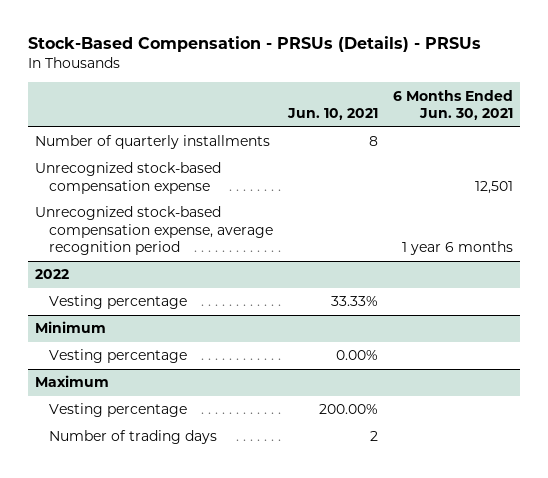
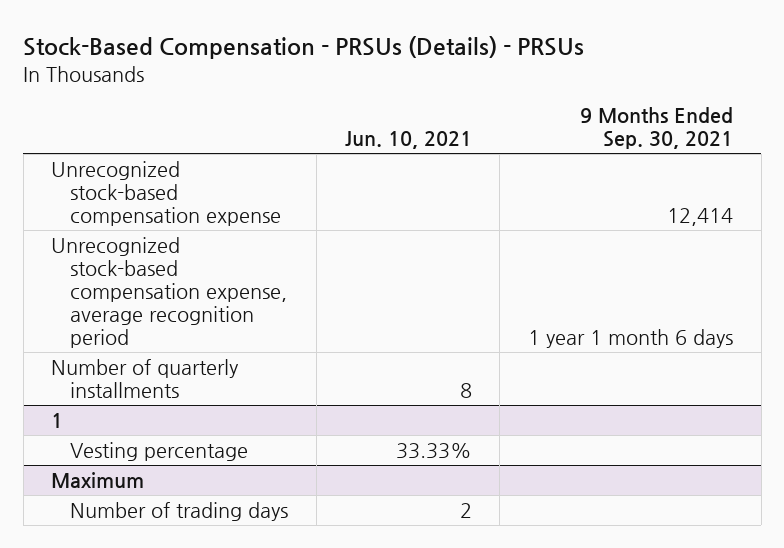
[392,89,513,120] 6 Months Ended Jun. 30, 2021 -> none
none -> [580,107,734,150] 9 Months Ended Sep. 30, 2021
[35,135,271,150] Number of quarterly installments -> [51,358,240,398] Number of quarterly installments
[35,269,70,280] 2022 -> [51,412,64,428] 1
[35,321,107,334] Minimum -> none
[49,349,188,364] Vesting percentage -> none
[49,403,188,418] Vesting percentage -> none

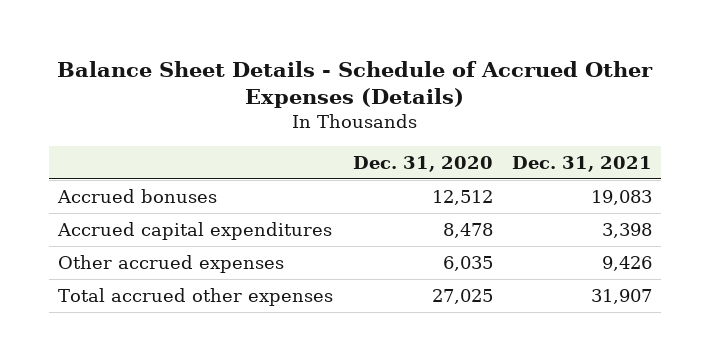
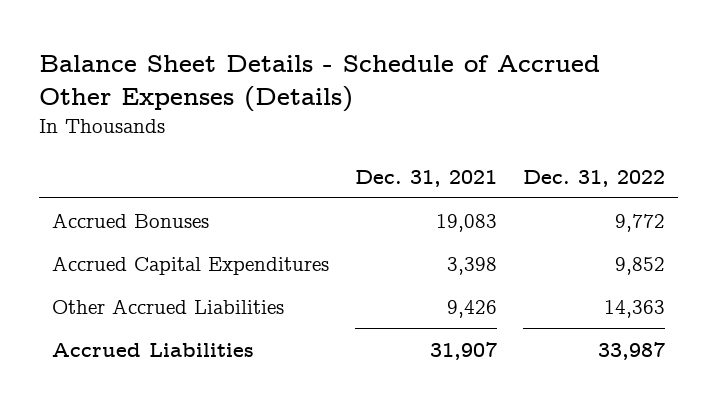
[352,156,493,173] Dec. 31, 2020 -> none
none -> [523,169,666,187] Dec. 31, 2022
[57,188,218,203] Accrued bonuses -> [52,212,210,228] Accrued Bonuses
[57,221,333,240] Accrued capital expenditures -> [52,255,330,275] Accrued Capital Expenditures
[58,254,285,273] Other accrued expenses -> [52,298,285,314] Other Accrued Liabilities
[58,287,334,306] Total accrued other expenses -> [52,342,255,357] Accrued Liabilities

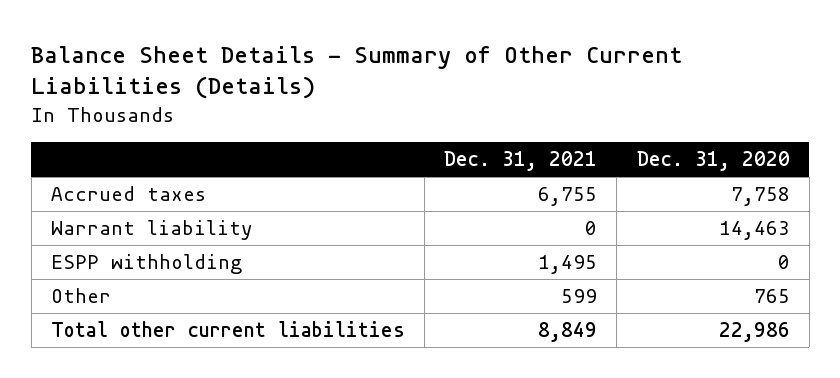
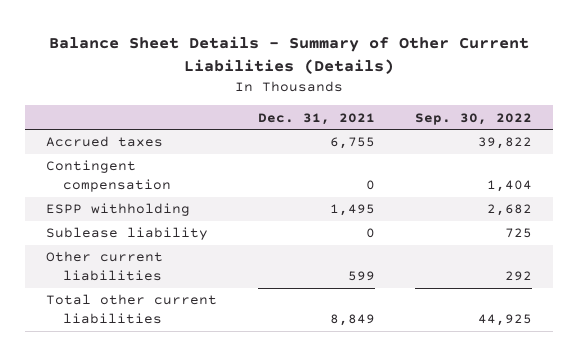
[636,151,790,172] Dec. 31, 2020 -> none
none -> [415,112,533,125] Sep. 30, 2022
[50,219,253,240] Warrant liability -> none
none -> [45,160,171,193] Contingent compensation
none -> [45,227,208,241] Sublease liability
[50,287,111,303] Other -> [45,251,163,282] Other current liabilities

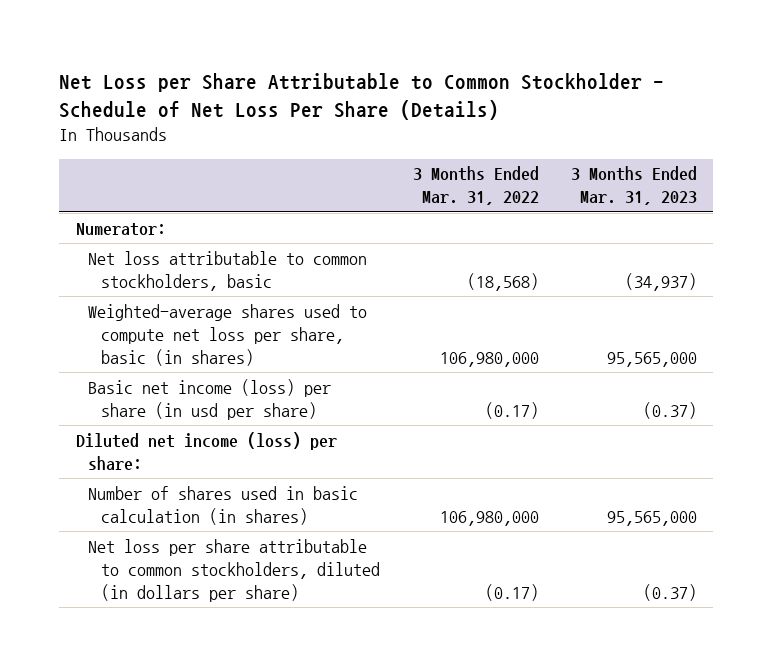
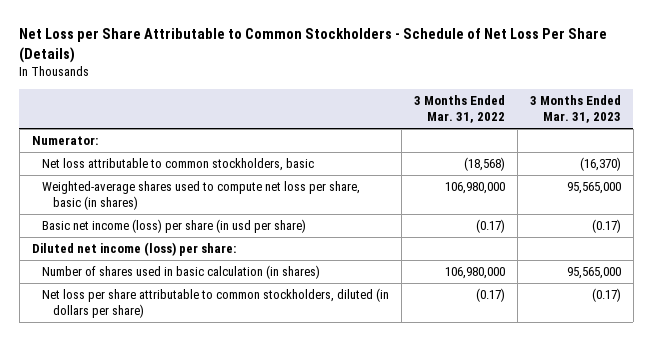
[59,72,665,120] Net Loss per Share Attributable to Common Stockholder - Schedule of Net Loss Per Share (Details) -> [19,28,608,63] Net Loss per Share Attributable to Common Stockholders - Schedule of Net Loss Per Share (Details)
[624,272,697,291] (34,937) -> [579,156,621,171] (16,370)
[642,401,697,419] (0.37) -> [591,218,621,233] (0.17)
[642,584,697,602] (0.37) -> [591,287,621,302] (0.17)

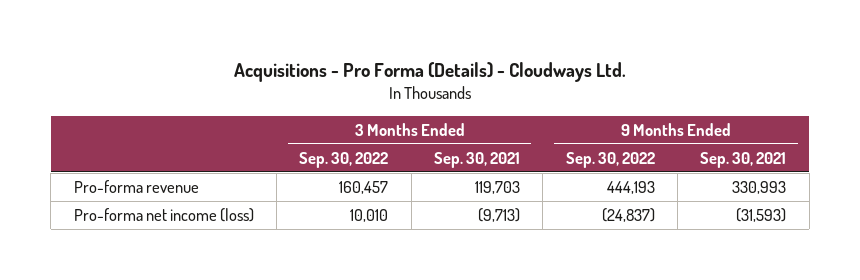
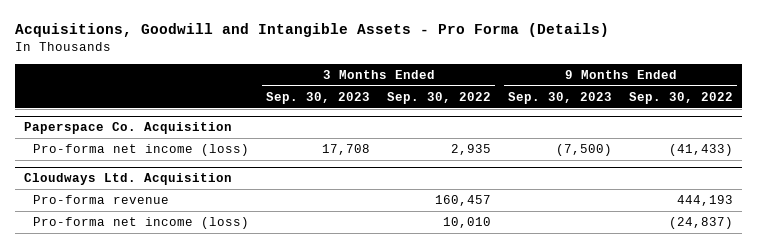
[233,61,626,82] Acquisitions - Pro Forma (Details) - Cloudways Ltd. -> [15,23,610,38] Acquisitions, Goodwill and Intangible Assets - Pro Forma (Details)
[433,151,520,168] Sep. 30, 2021 -> none
[700,151,787,168] Sep. 30, 2021 -> none
none -> [266,91,371,104] Sep. 30, 2023
none -> [508,91,613,104] Sep. 30, 2023
none -> [23,122,232,135] Paperspace Co. Acquisition
none -> [33,144,250,157] Pro-forma net income (loss)
none -> [23,173,232,186] Cloudways Ltd. Acquisition

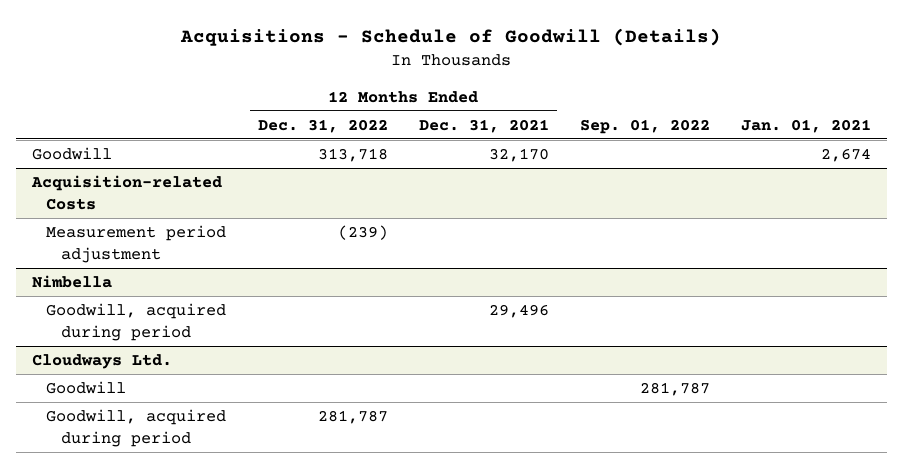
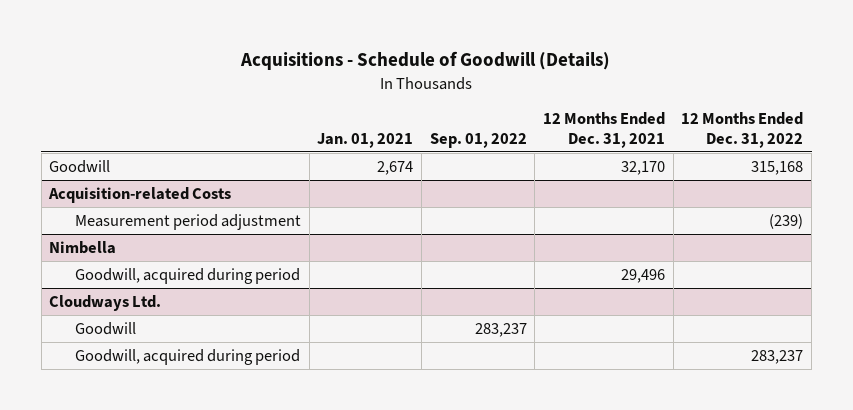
[317,148,388,163] 313,718 -> [751,160,804,175] 315,168
[640,382,711,397] 281,787 -> [474,322,527,337] 283,237
[317,410,388,425] 281,787 -> [751,349,804,364] 283,237

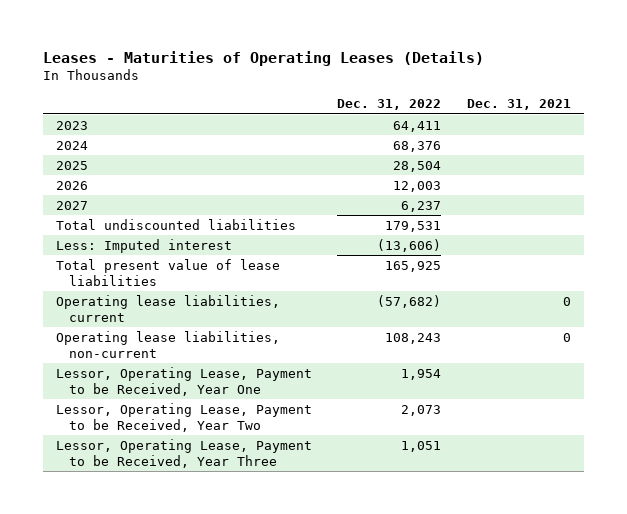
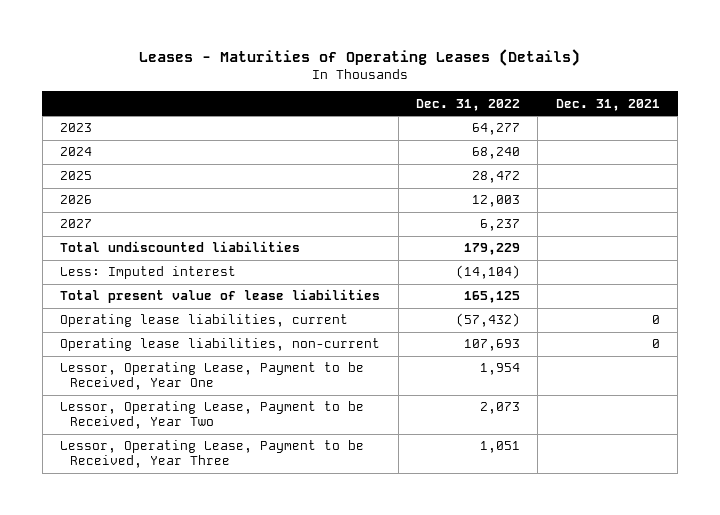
[393,120,442,132] 64,411 -> [471,123,520,136] 64,277
[393,140,442,152] 68,376 -> [471,147,520,160] 68,240
[393,160,442,172] 28,504 -> [471,171,520,184] 28,472
[385,220,442,232] 179,531 -> [463,243,520,256] 179,229
[377,238,442,252] (13,606) -> [455,265,520,280] (14,104)
[385,260,442,272] 165,925 -> [463,291,520,304] 165,125
[377,294,442,308] (57,682) -> [455,313,520,328] (57,432)
[385,332,442,344] 108,243 -> [463,339,520,352] 107,693

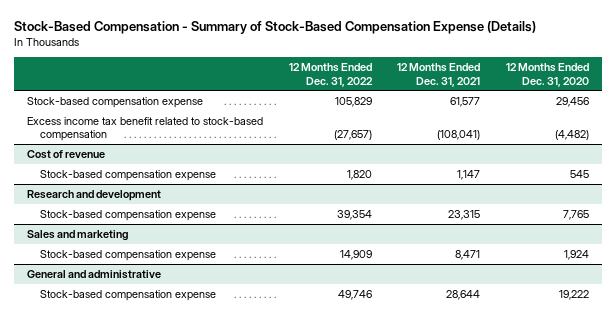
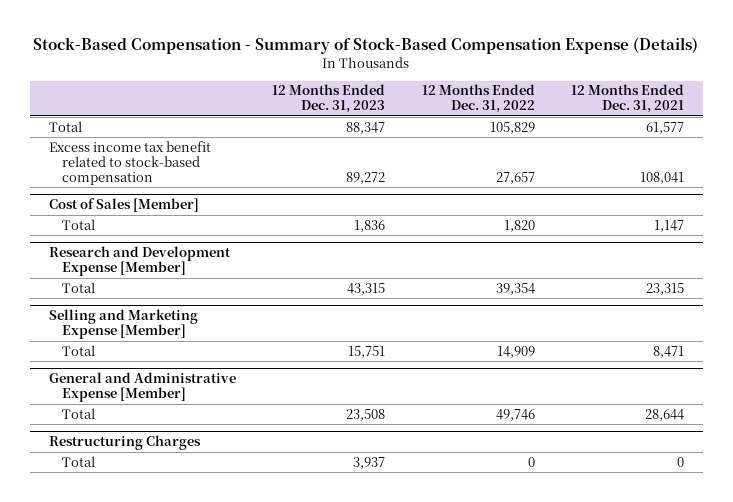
[506,63,590,87] 12 Months Ended Dec. 31, 2020 -> none
none -> [272,84,386,114] 12 Months Ended Dec. 31, 2023
[26,96,203,108] Stock-based compensation expense -> [48,120,82,132] Total
[333,130,372,141] (27,657) -> [495,171,535,184] 27,657
[437,130,481,141] (108,041) -> [640,171,685,184] 108,041
[26,149,105,159] Cost of revenue -> [48,198,199,213] Cost of Sales [Member]
[40,169,217,181] Stock-based compensation expense -> [62,218,96,230] Total
[26,189,161,201] Research and development -> [48,246,231,277] Research and Development Expense [Member]
[40,209,217,221] Stock-based compensation expense -> [62,281,96,293] Total
[26,229,128,241] Sales and marketing -> [48,309,198,340] Selling and Marketing Expense [Member]
[40,249,217,261] Stock-based compensation expense -> [62,344,96,356] Total
[26,269,161,279] General and administrative -> [48,372,236,403] General and Administrative Expense [Member]
[40,289,217,301] Stock-based compensation expense -> [62,407,96,419] Total
none -> [48,435,201,451] Restructuring Charges
none -> [62,455,96,467] Total

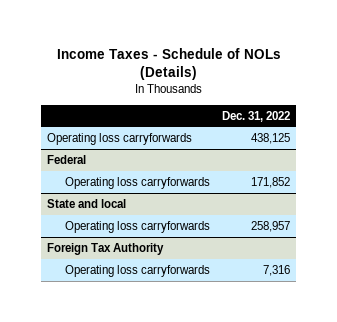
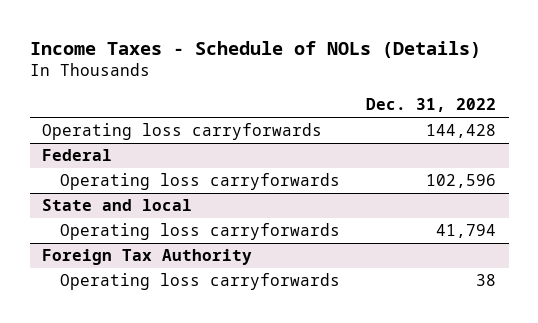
[251,132,291,144] 438,125 -> [426,124,497,139] 144,428
[251,176,291,188] 171,852 -> [426,174,497,189] 102,596
[251,220,291,232] 258,957 -> [436,224,497,239] 41,794
[263,264,291,276] 7,316 -> [476,274,497,287] 38

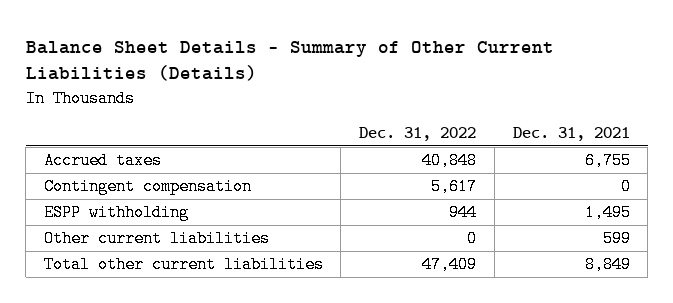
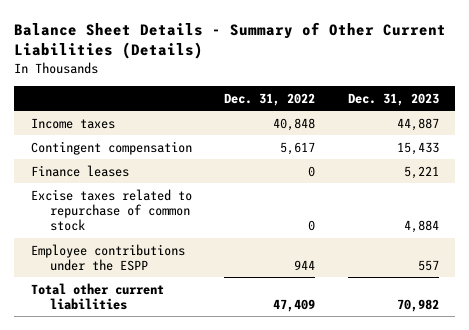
[512,127,630,142] Dec. 31, 2021 -> none
none -> [347,92,439,106] Dec. 31, 2023
[43,152,162,170] Accrued taxes -> [30,117,115,129] Income taxes
[43,230,270,248] Other current liabilities -> none
none -> [30,164,129,177] Finance leases
none -> [30,188,192,232] Excise taxes related to repurchase of common stock
[43,204,189,222] ESPP withholding -> [30,243,185,272] Employee contributions under the ESPP

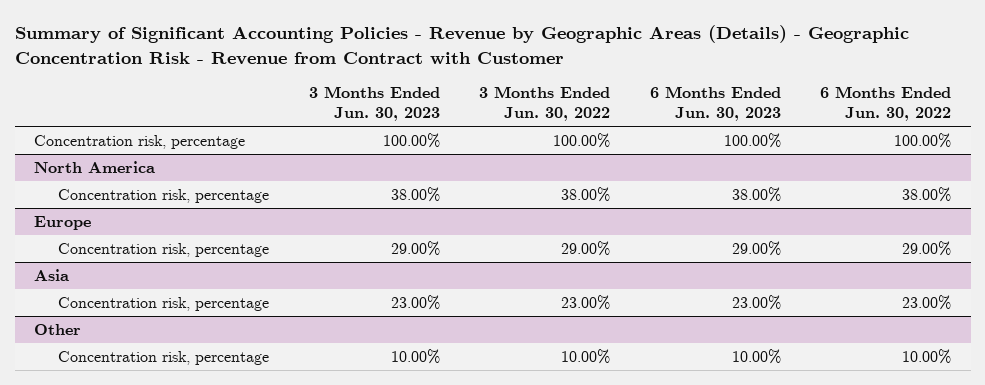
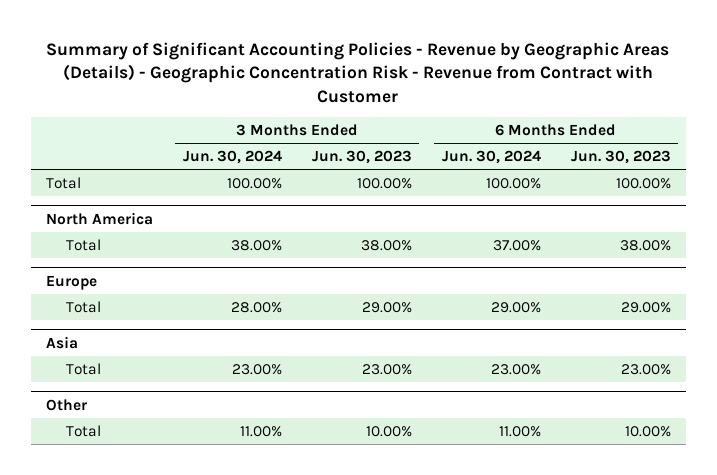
[479,86,611,122] 3 Months Ended Jun. 30, 2022 -> none
[820,86,952,122] 6 Months Ended Jun. 30, 2022 -> none
none -> [182,149,282,164] Jun. 30, 2024
none -> [441,149,541,164] Jun. 30, 2024
[34,134,246,149] Concentration risk, percentage -> [45,176,81,189] Total
[58,188,270,203] Concentration risk, percentage -> [66,238,102,251] Total
[58,242,270,257] Concentration risk, percentage -> [66,300,102,313] Total
[58,296,270,311] Concentration risk, percentage -> [66,362,102,375] Total
[58,350,270,365] Concentration risk, percentage -> [66,424,102,437] Total

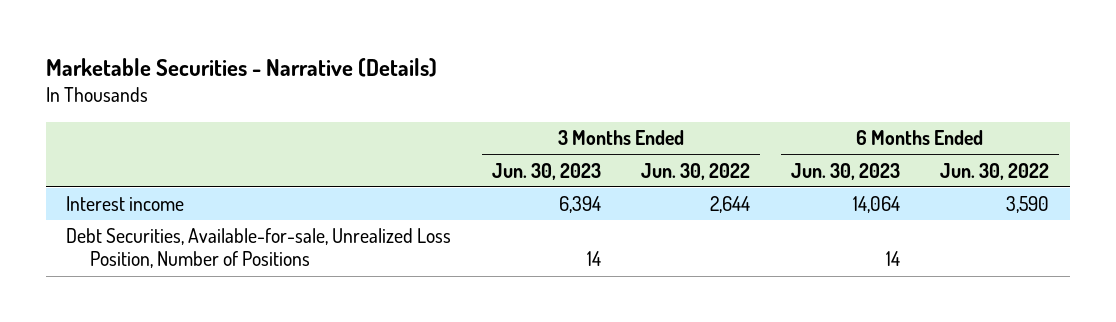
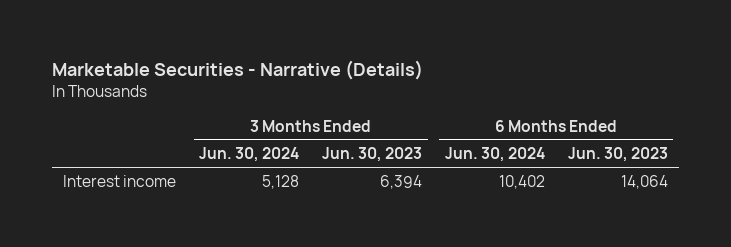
[641,162,751,180] Jun. 30, 2022 -> none
[940,162,1050,180] Jun. 30, 2022 -> none
none -> [199,147,300,163] Jun. 30, 2024
none -> [444,147,545,163] Jun. 30, 2024
[66,228,452,269] Debt Securities, Available-for-sale, Unrealized Loss Position, Number of Positions -> none

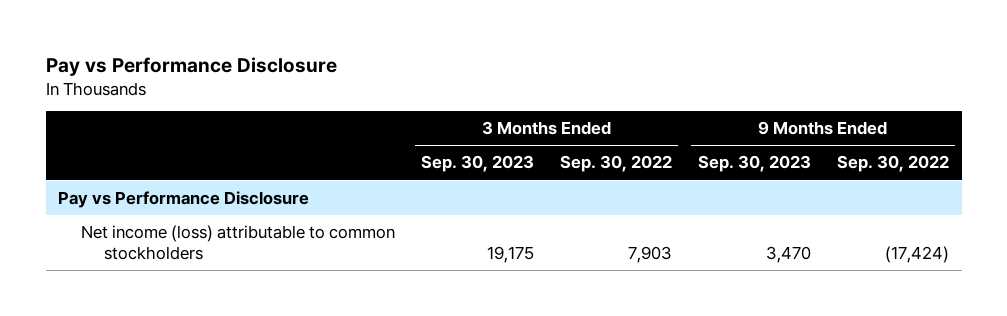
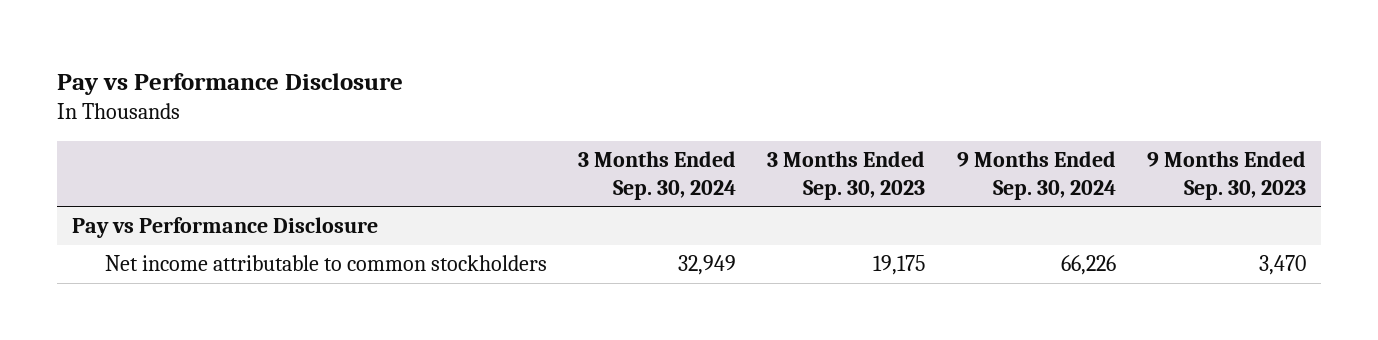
[560,155,673,173] Sep. 30, 2022 -> none
[836,155,949,173] Sep. 30, 2022 -> none
none -> [577,151,736,200] 3 Months Ended Sep. 30, 2024
none -> [956,151,1116,200] 9 Months Ended Sep. 30, 2024
[81,225,396,260] Net income (loss) attributable to common stockholders -> [104,255,547,272] Net income attributable to common stockholders

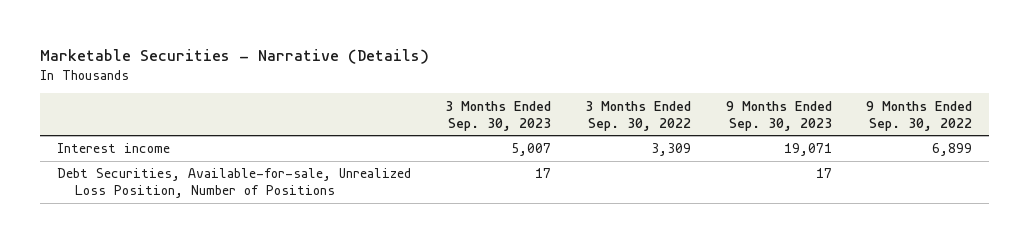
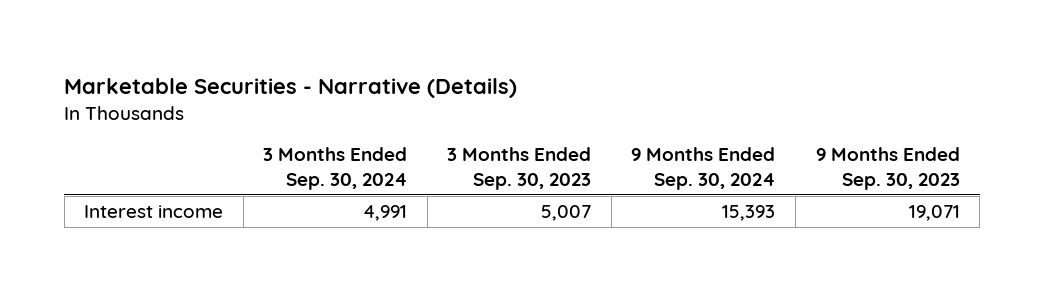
[585,100,692,131] 3 Months Ended Sep. 30, 2022 -> none
[865,100,972,131] 9 Months Ended Sep. 30, 2022 -> none
none -> [263,147,408,190] 3 Months Ended Sep. 30, 2024
none -> [631,147,776,190] 9 Months Ended Sep. 30, 2024
[56,168,411,199] Debt Securities, Available-for-sale, Unrealized Loss Position, Number of Positions -> none

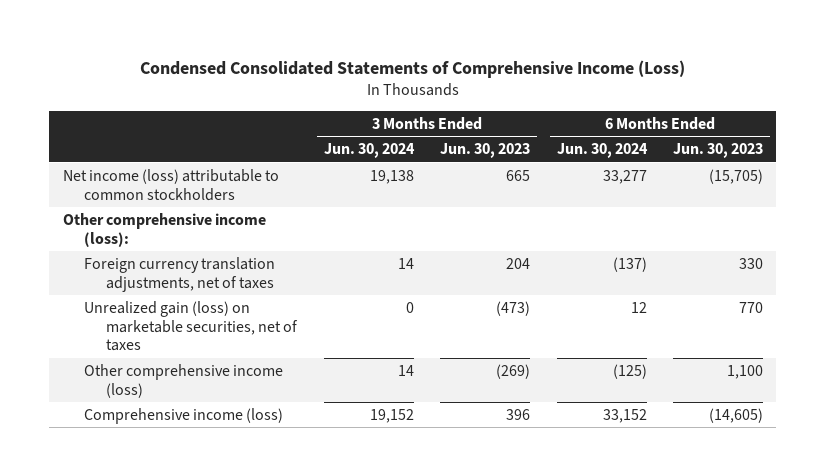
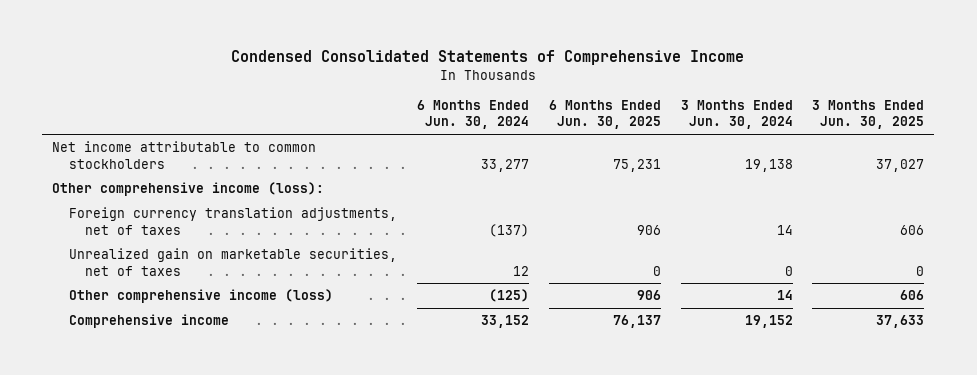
[139,59,685,78] Condensed Consolidated Statements of Comprehensive Income (Loss) -> [231,50,745,66] Condensed Consolidated Statements of Comprehensive Income
[440,143,531,159] Jun. 30, 2023 -> none
[672,143,763,159] Jun. 30, 2023 -> none
none -> [548,100,661,130] 6 Months Ended Jun. 30, 2025
none -> [812,100,925,130] 3 Months Ended Jun. 30, 2025
[62,168,279,201] Net income (loss) attributable to common stockholders -> [52,141,317,169] Net income attributable to common stockholders
[84,300,299,352] Unrealized gain (loss) on marketable securities, net of taxes -> [68,248,397,276] Unrealized gain on marketable securities, net of taxes
[84,407,284,424] Comprehensive income (loss) -> [68,314,229,329] Comprehensive income

